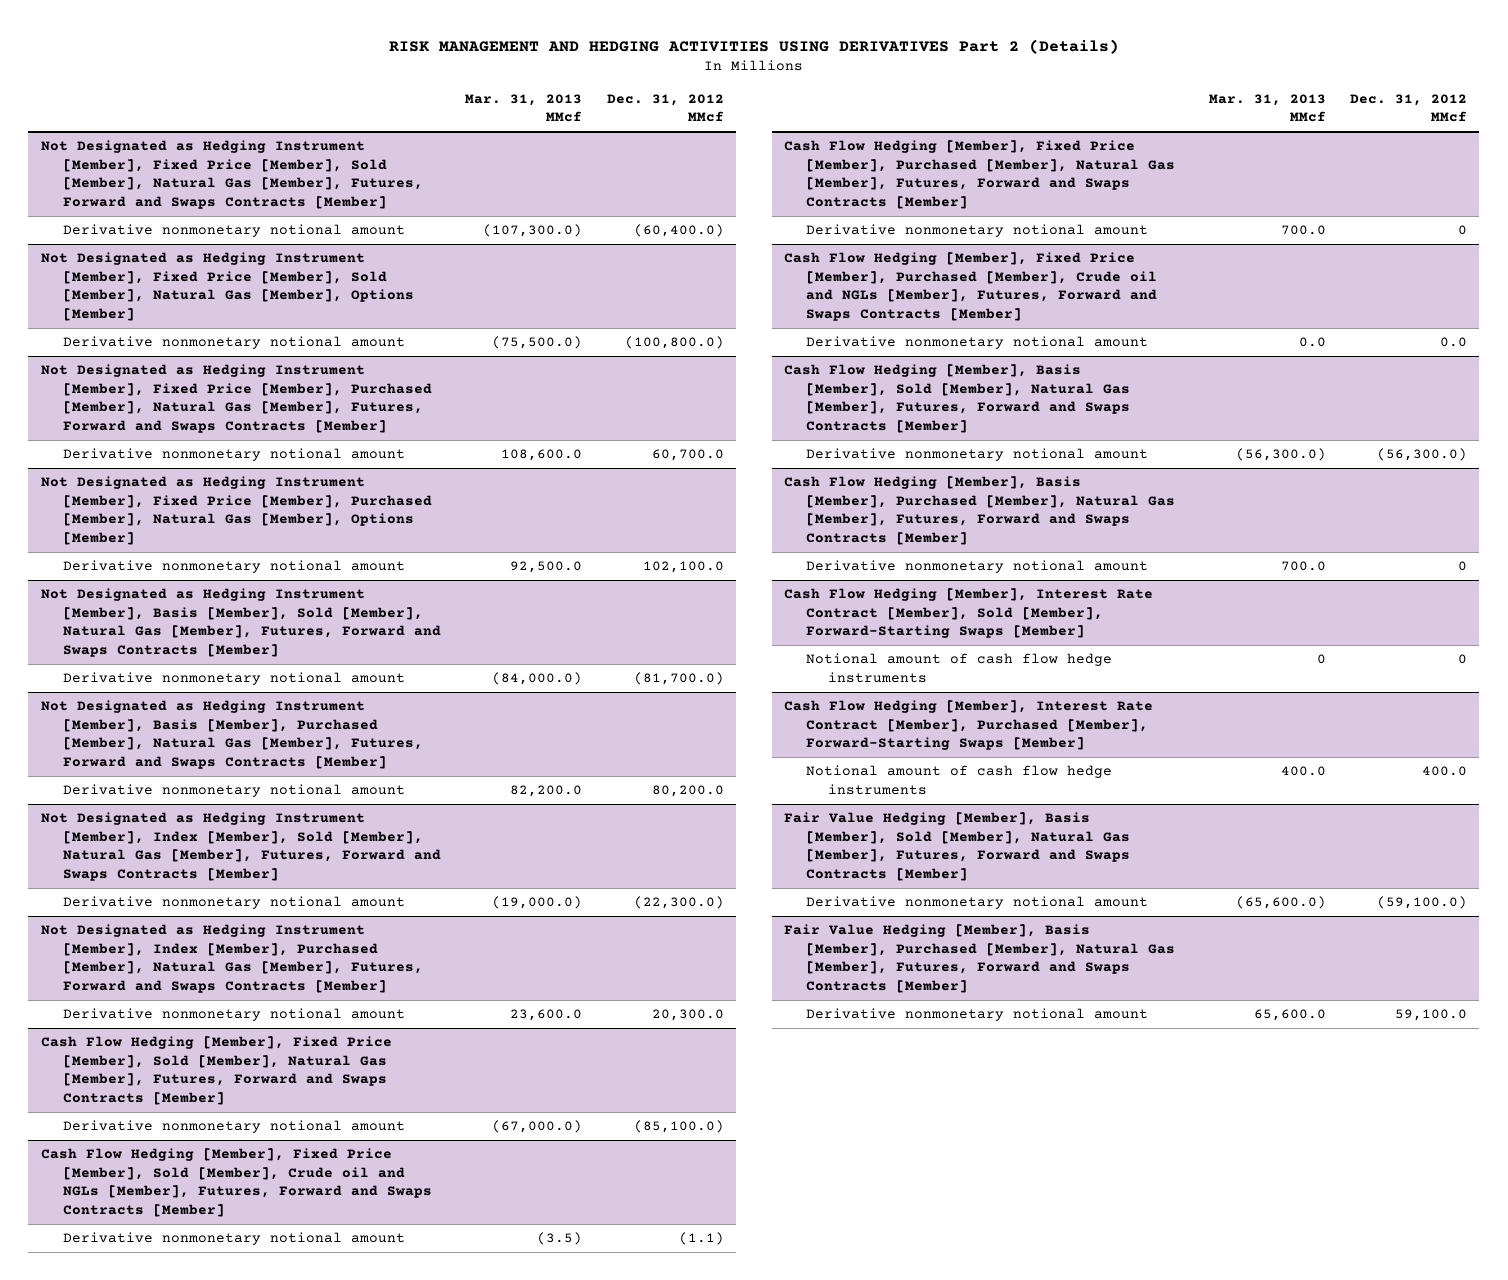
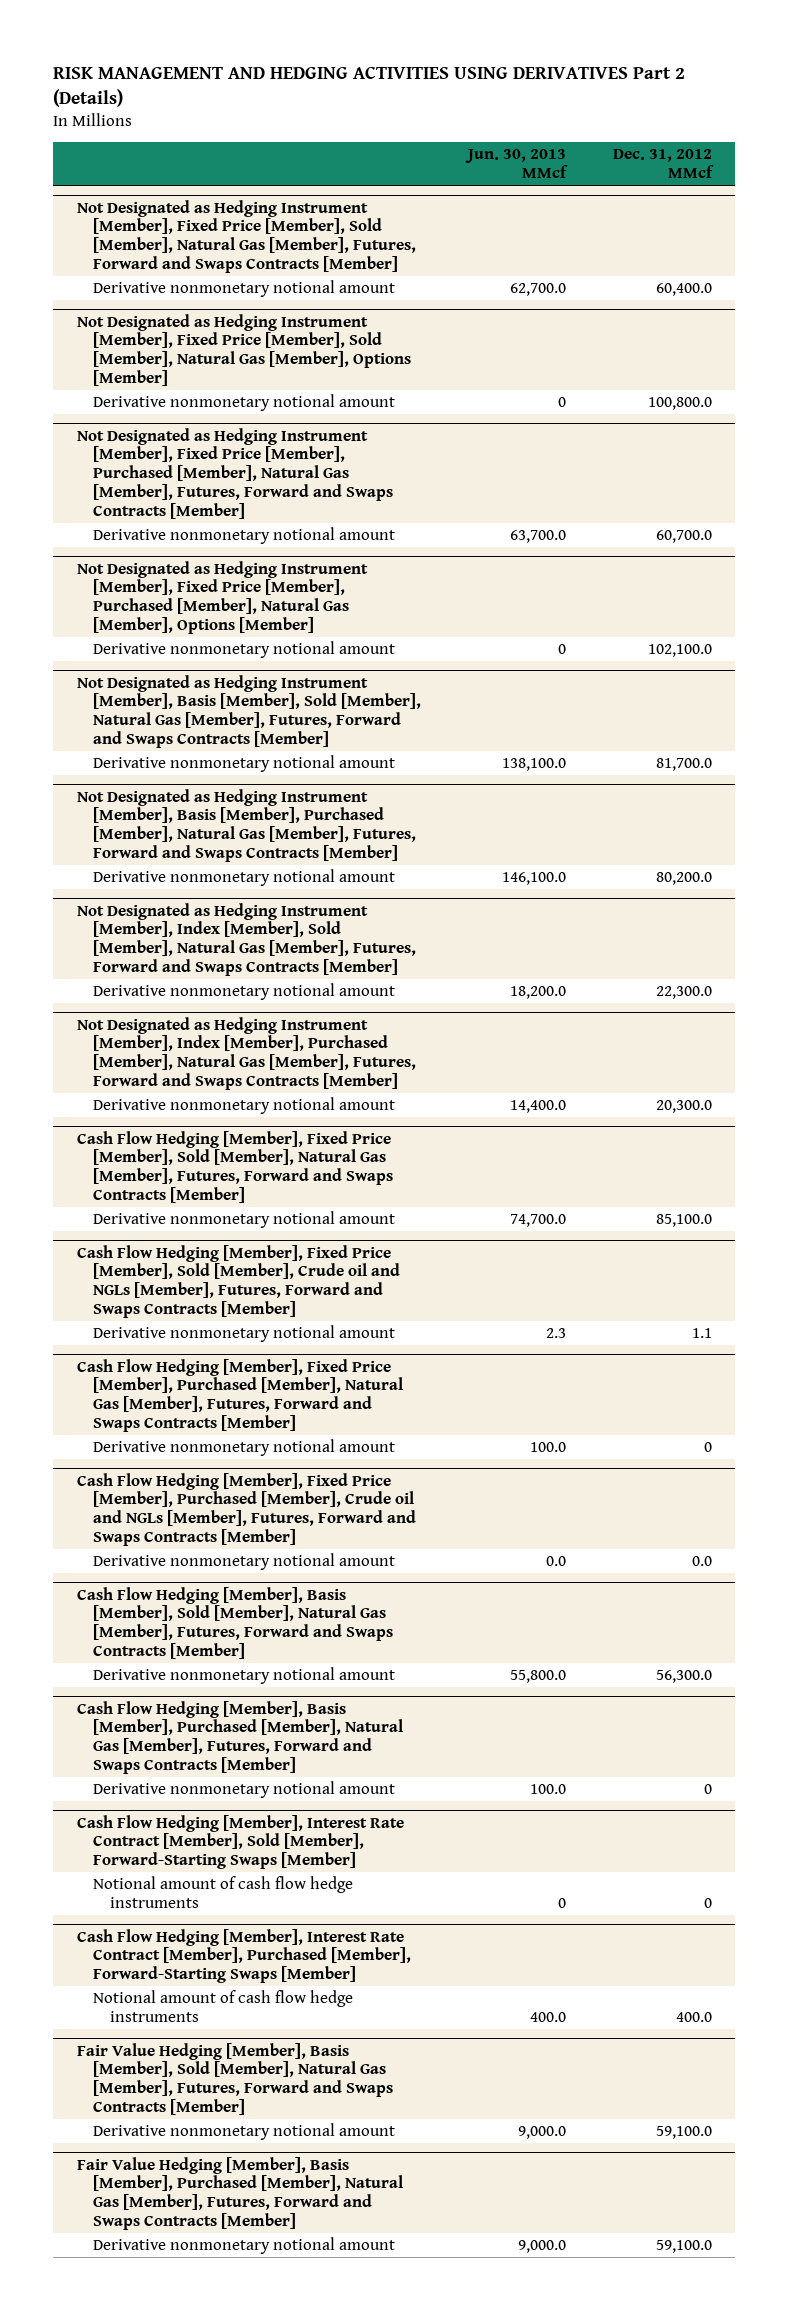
[465,93,583,123] Mar. 31, 2013 MMcf -> none
none -> [464,149,568,179] Jun. 30, 2013 MMcf
[633,224,724,238] (60,400.0) -> [655,283,712,297] 60,400.0
[624,336,724,350] (100,800.0) -> [647,397,712,411] 100,800.0
[633,672,724,686] (81,700.0) -> [655,758,712,772] 81,700.0
[633,896,724,910] (22,300.0) -> [655,986,712,1000] 22,300.0
[633,1120,724,1134] (85,100.0) -> [655,1214,712,1228] 85,100.0
[678,1232,724,1246] (1.1) -> [691,1328,712,1339] 1.1
[1377,448,1468,462] (56,300.0) -> [655,1670,712,1684] 56,300.0
[1377,896,1468,910] (59,100.0) -> [655,2126,712,2140] 59,100.0

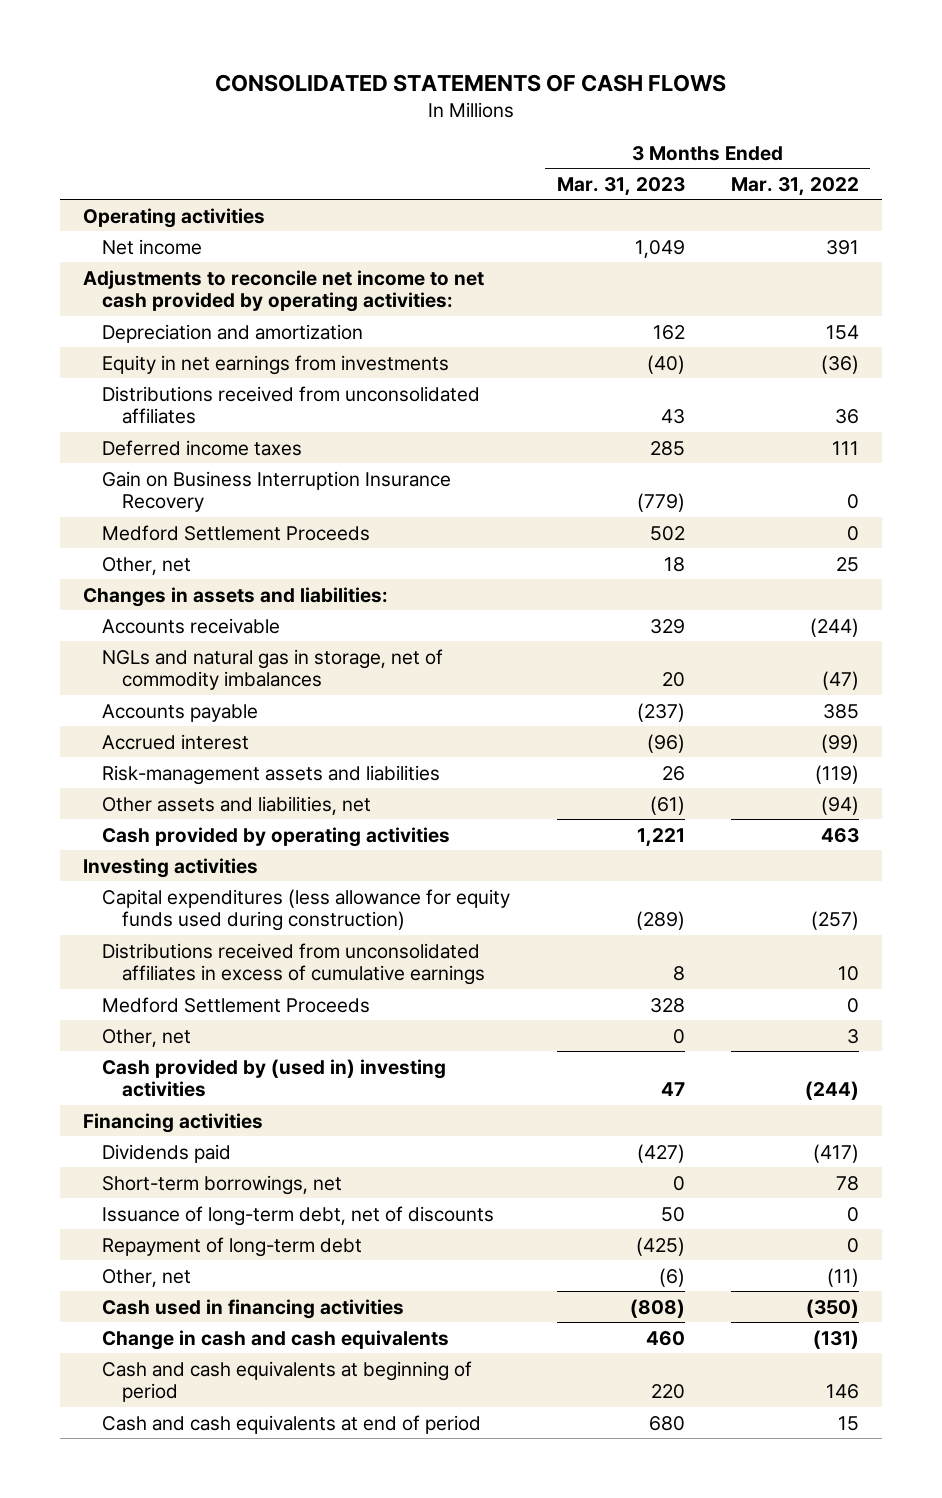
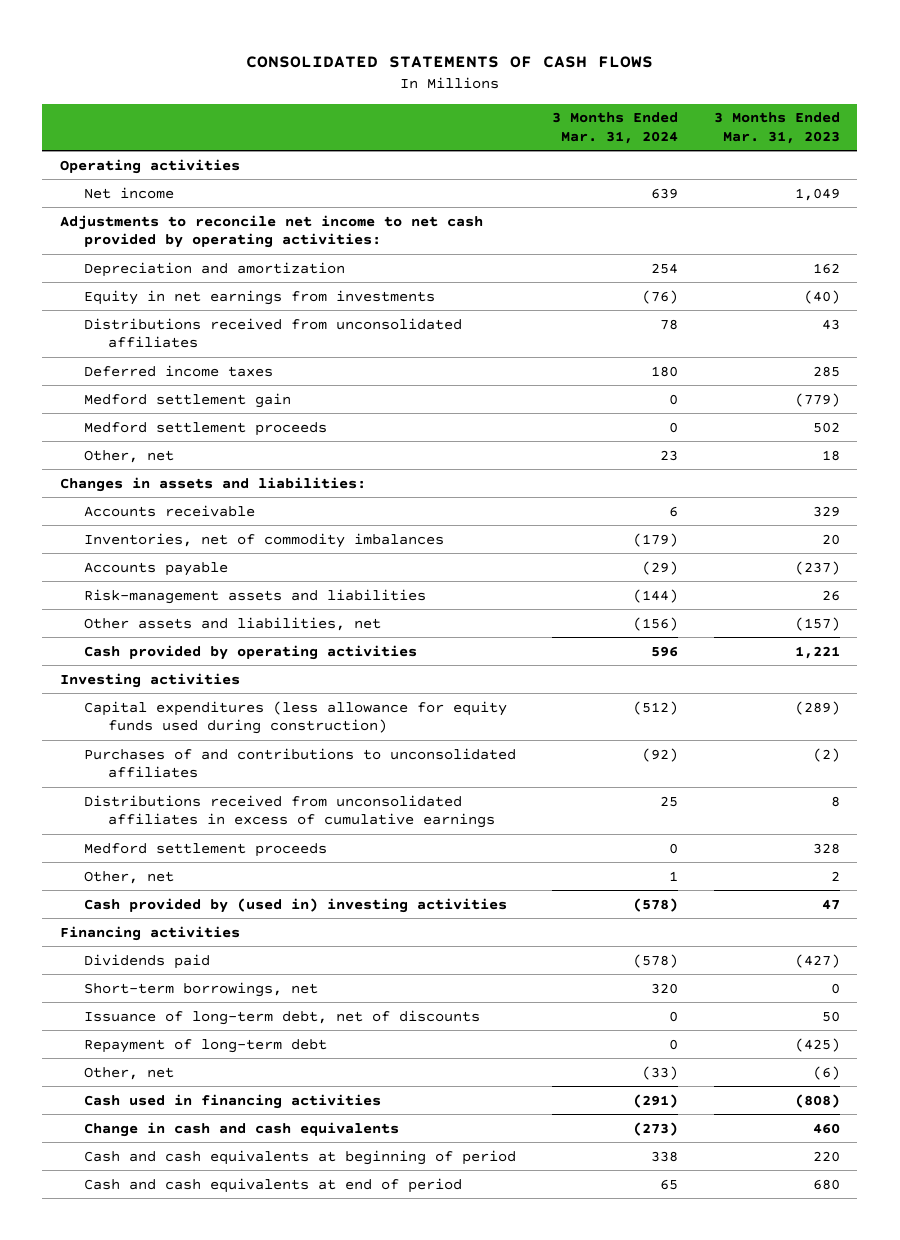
[730,176,859,196] Mar. 31, 2022 -> none
none -> [551,112,678,144] 3 Months Ended Mar. 31, 2024
[102,470,452,513] Gain on Business Interruption Insurance Recovery -> [83,392,291,408] Medford settlement gain
[102,524,371,541] Medford Settlement Proceeds -> [83,421,327,436] Medford settlement proceeds
[102,648,444,691] NGLs and natural gas in storage, net of commodity imbalances -> [83,532,444,548] Inventories, net of commodity imbalances
[102,733,250,750] Accrued interest -> none
[649,795,685,815] (61) -> [794,616,840,631] (157)
none -> [83,747,516,779] Purchases of and contributions to unconsolidated affiliates
[102,996,371,1013] Medford Settlement Proceeds -> [83,842,327,857] Medford settlement proceeds
[672,1028,685,1044] 0 -> [830,870,840,881] 2

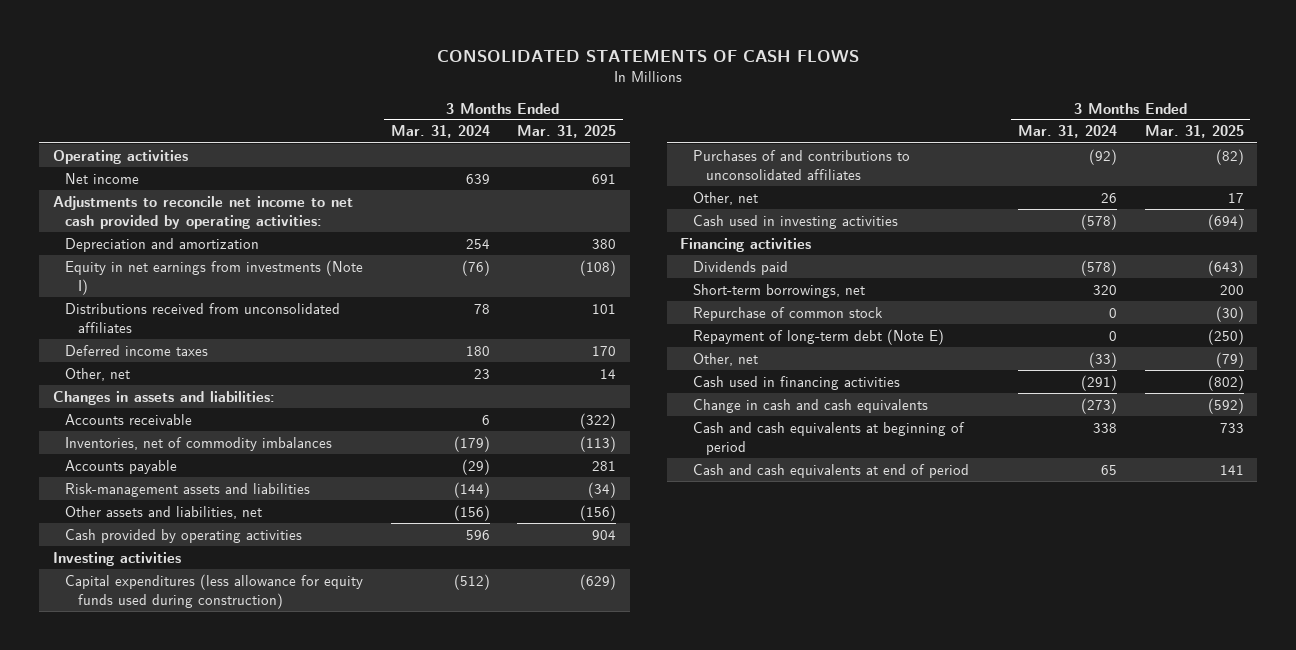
[713,112,840,144] 3 Months Ended Mar. 31, 2023 -> none
none -> [517,125,617,139] Mar. 31, 2025
[83,289,435,305] Equity in net earnings from investments -> [65,259,364,295] Equity in net earnings from investments (Note I)
[83,392,291,408] Medford settlement gain -> none
[83,421,327,436] Medford settlement proceeds -> none
[83,794,495,829] Distributions received from unconsolidated affiliates in excess of cumulative earnings -> none
[83,842,327,857] Medford settlement proceeds -> none
[668,870,678,881] 1 -> [1101,192,1118,203] 26
[83,897,507,913] Cash provided by (used in) investing activities -> [692,214,898,229] Cash used in investing activities
[83,1009,480,1025] Issuance of long-term debt, net of discounts -> none
none -> [692,306,883,321] Repurchase of common stock
[83,1038,327,1053] Repayment of long-term debt -> [692,328,944,345] Repayment of long-term debt (Note E)

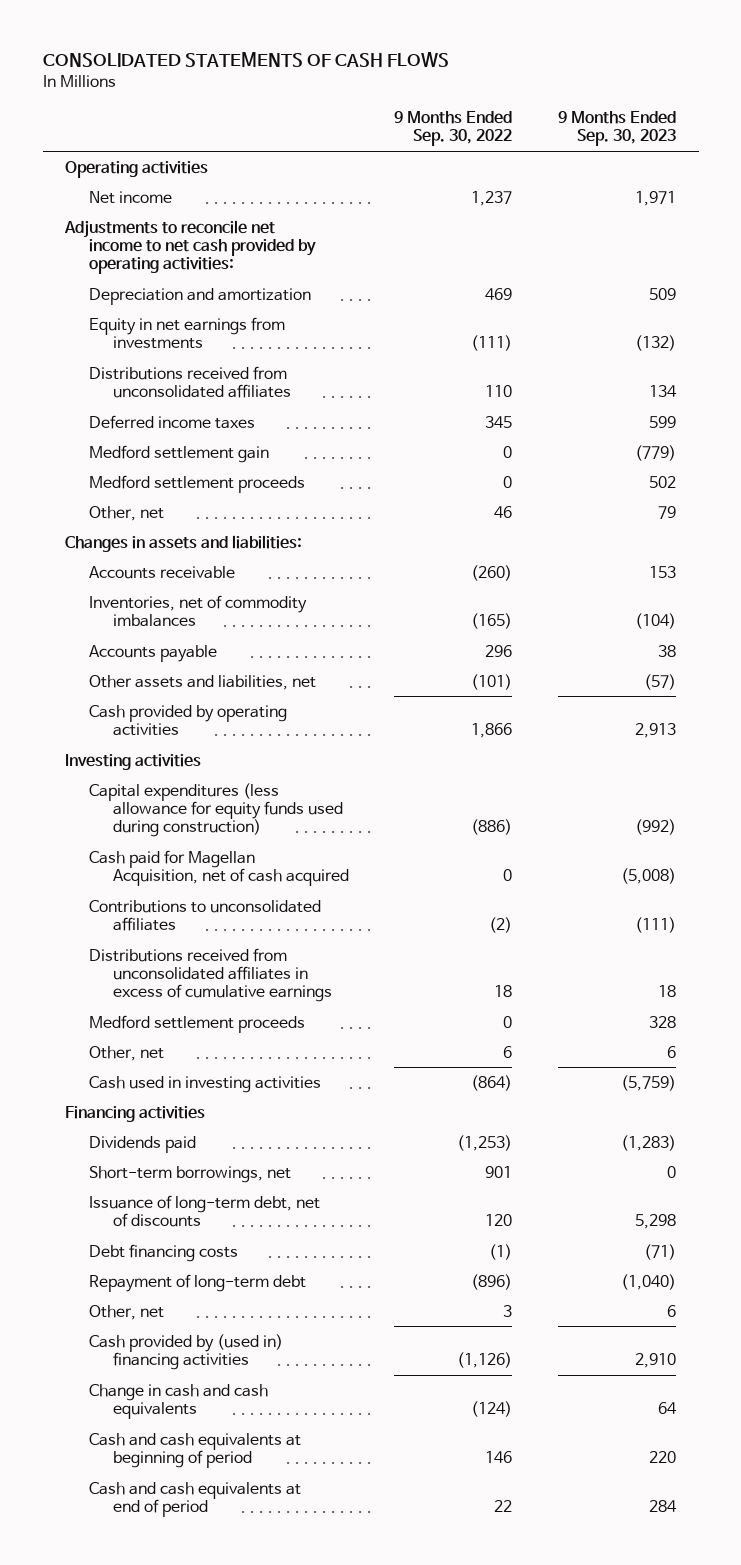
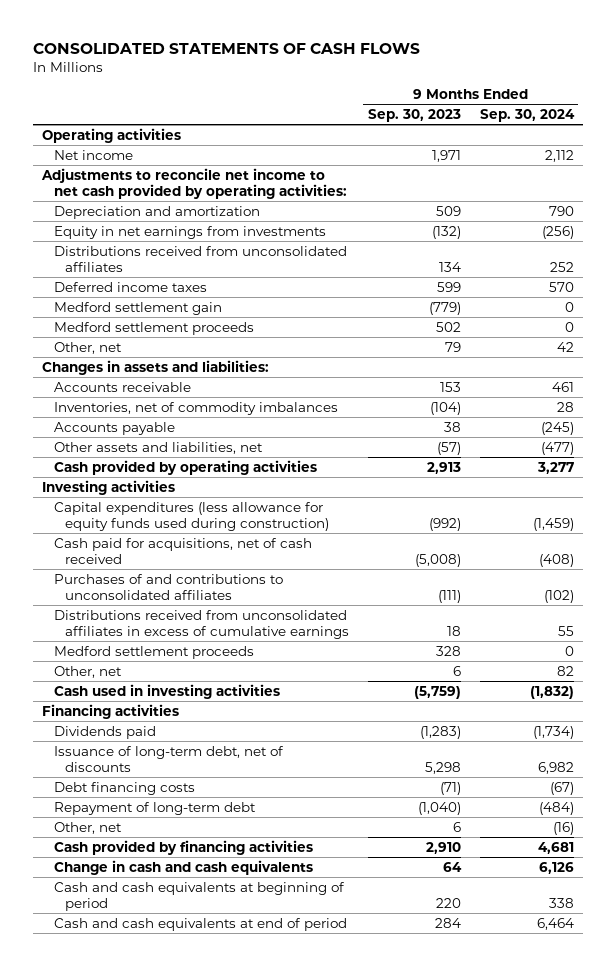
[394,111,513,147] 9 Months Ended Sep. 30, 2022 -> none
none -> [479,109,575,123] Sep. 30, 2024
[89,849,349,887] Cash paid for Magellan Acquisition, net of cash acquired -> [53,537,312,564] Cash paid for acquisitions, net of cash received
[89,899,322,932] Contributions to unconsolidated affiliates -> [53,573,283,600] Purchases of and contributions to unconsolidated affiliates
[89,1165,292,1183] Short-term borrowings, net -> none
[89,1333,284,1371] Cash provided by (used in) financing activities -> [53,839,313,855] Cash provided by financing activities

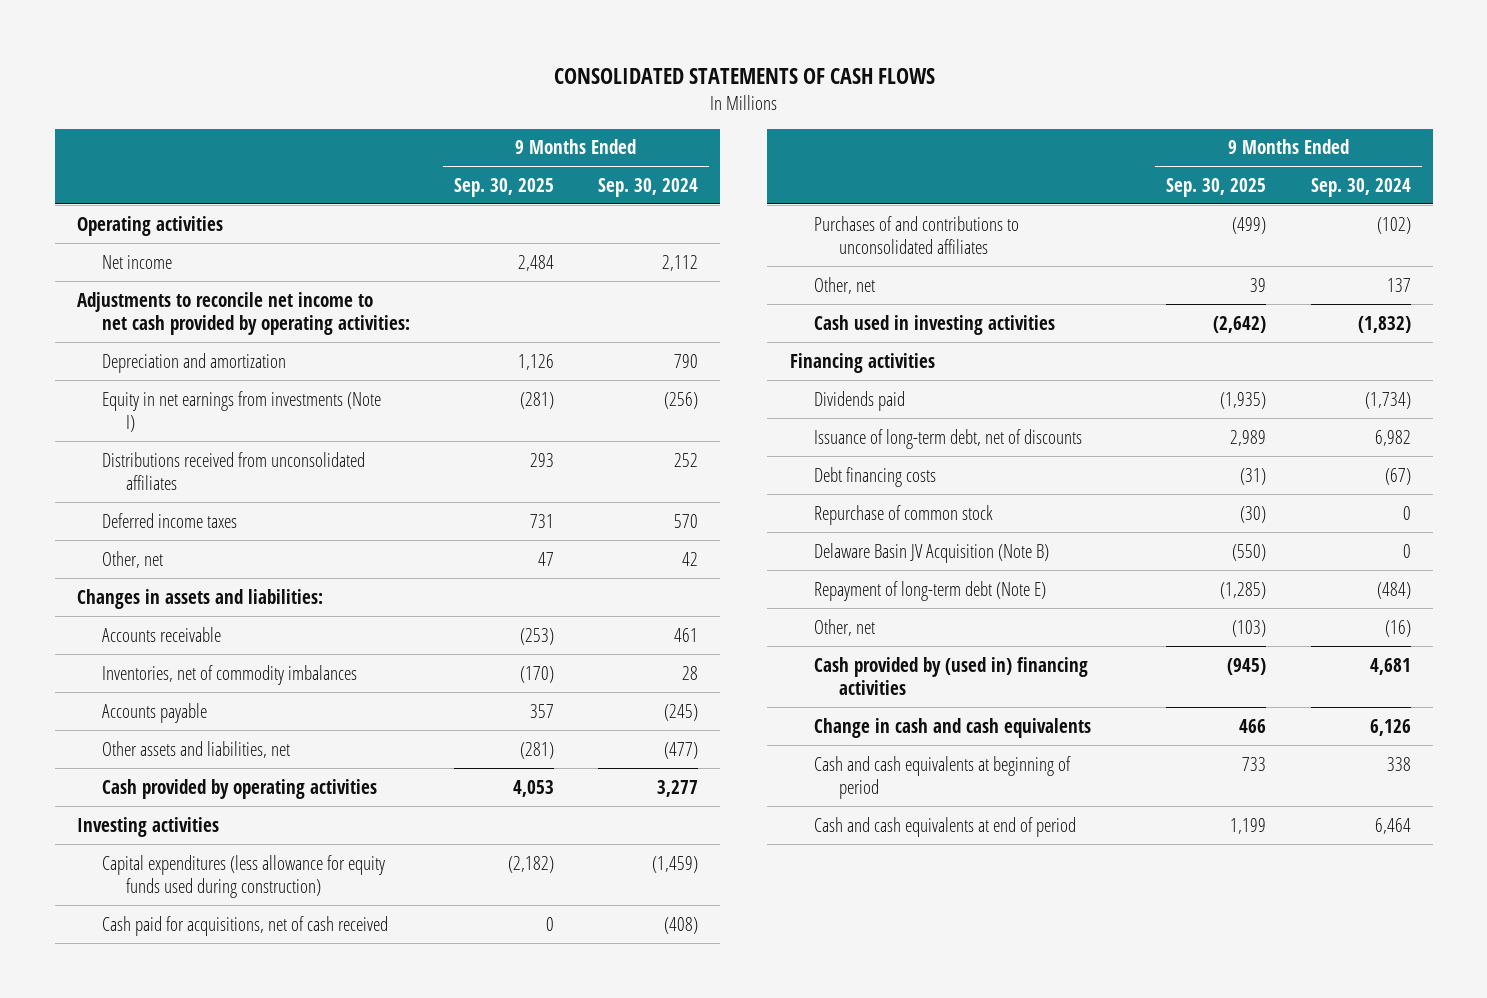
[367,109,461,123] Sep. 30, 2023 -> none
none -> [453,177,554,197] Sep. 30, 2025
[53,225,326,239] Equity in net earnings from investments -> [101,390,381,432] Equity in net earnings from investments (Note I)
[53,301,222,315] Medford settlement gain -> none
[53,321,254,335] Medford settlement proceeds -> none
[53,609,350,639] Distributions received from unconsolidated affiliates in excess of cumulative earnings -> none
[53,645,254,659] Medford settlement proceeds -> none
[556,665,574,676] 82 -> [1386,277,1411,292] 137
none -> [814,504,994,525] Repurchase of common stock
none -> [814,542,1050,563] Delaware Basin JV Acquisition (Note B)
[53,801,256,815] Repayment of long-term debt -> [814,580,1047,601] Repayment of long-term debt (Note E)
[53,839,313,855] Cash provided by financing activities -> [814,656,1089,695] Cash provided by (used in) financing activities

